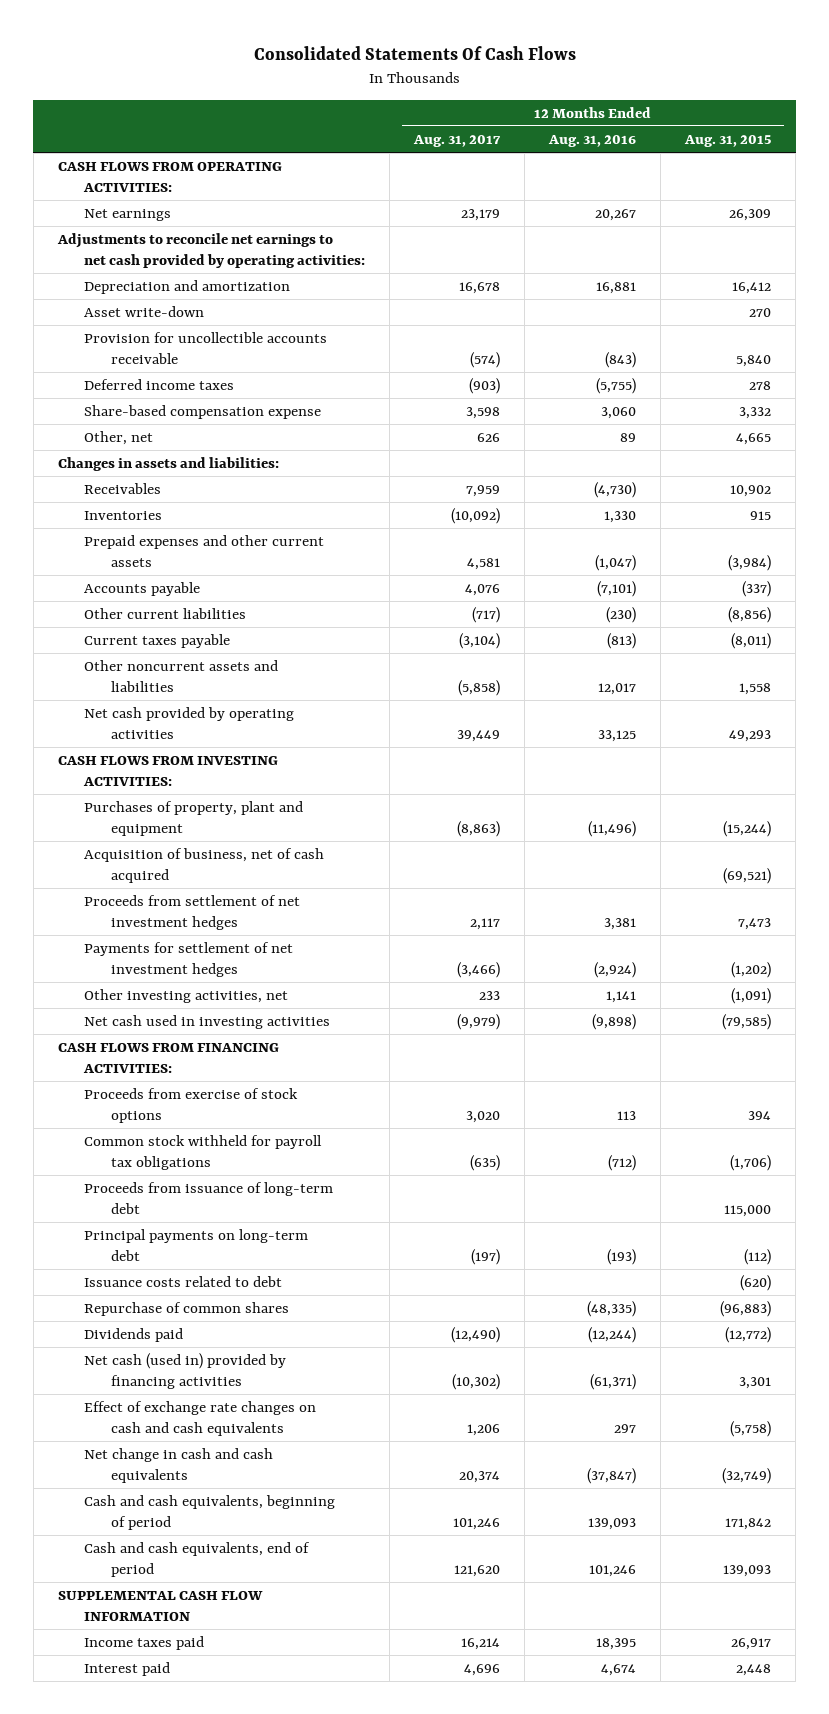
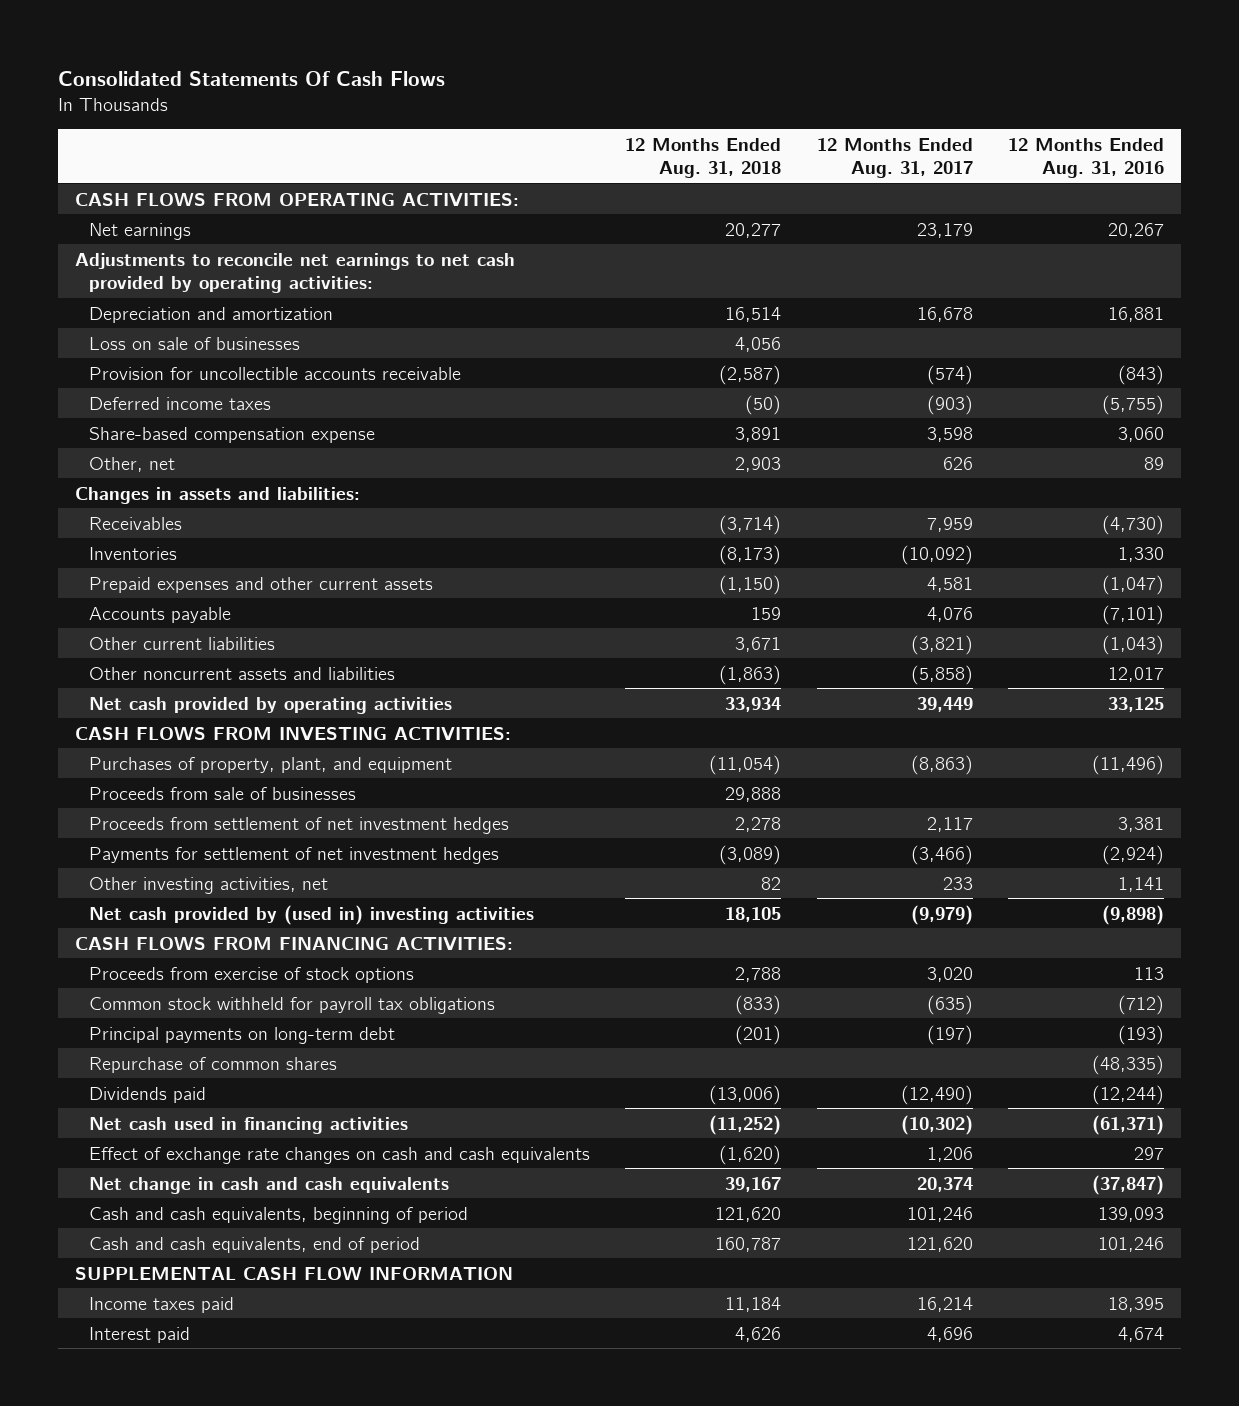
[684,134,772,147] Aug. 31, 2015 -> none
none -> [625,137,782,178] 12 Months Ended Aug. 31, 2018
[84,305,205,317] Asset write-down -> none
none -> [89,336,301,350] Loss on sale of businesses
[84,633,231,648] Current taxes payable -> none
[472,606,501,623] (717) -> [910,634,973,655] (3,821)
[606,606,637,623] (230) -> [1101,634,1164,655] (1,043)
[84,847,325,883] Acquisition of business, net of cash acquired -> none
[84,800,304,836] Purchases of property, plant and equipment -> [89,756,453,773] Purchases of property, plant, and equipment
none -> [89,786,357,800] Proceeds from sale of businesses
[84,1014,331,1029] Net cash used in investing activities -> [89,904,535,925] Net cash provided by (used in) investing activities
[84,1181,334,1214] Proceeds from issuance of long-term debt -> none
[84,1275,283,1287] Issuance costs related to debt -> none
[84,1352,287,1389] Net cash (used in) provided by financing activities -> [89,1116,409,1134] Net cash used in financing activities

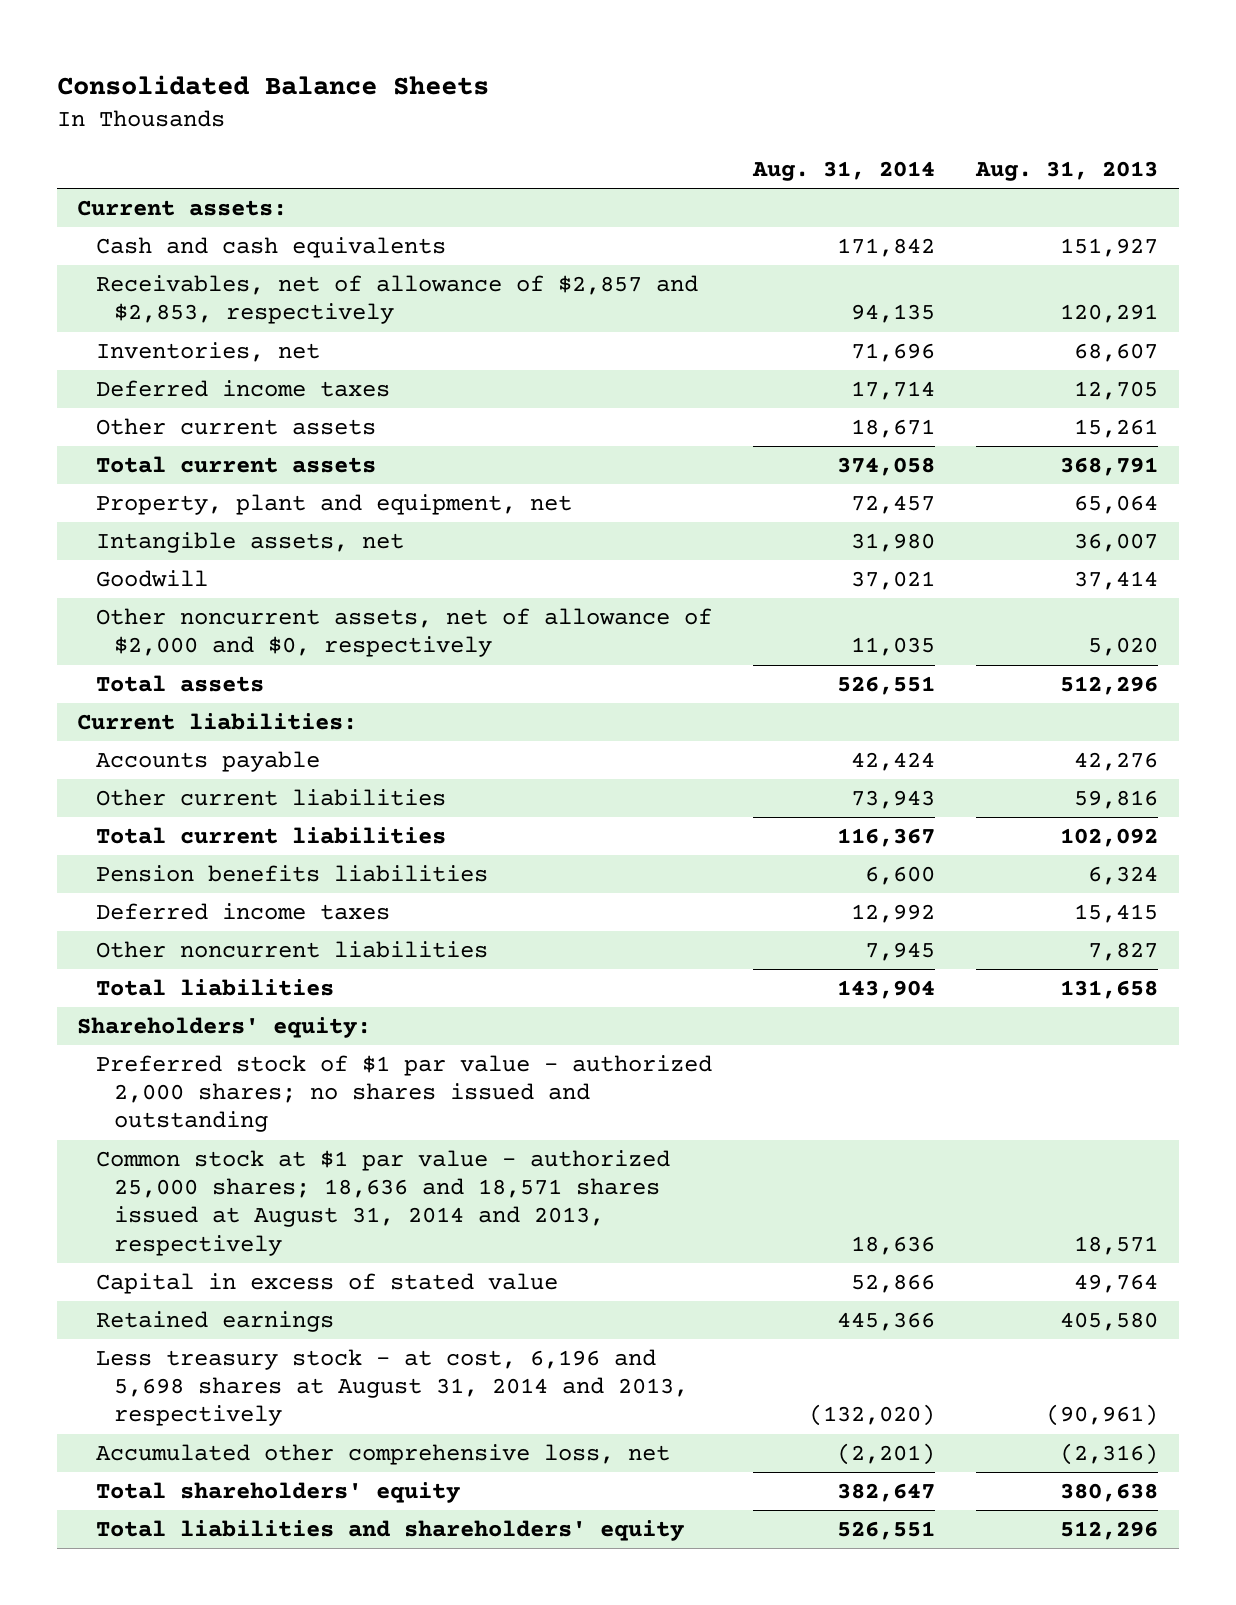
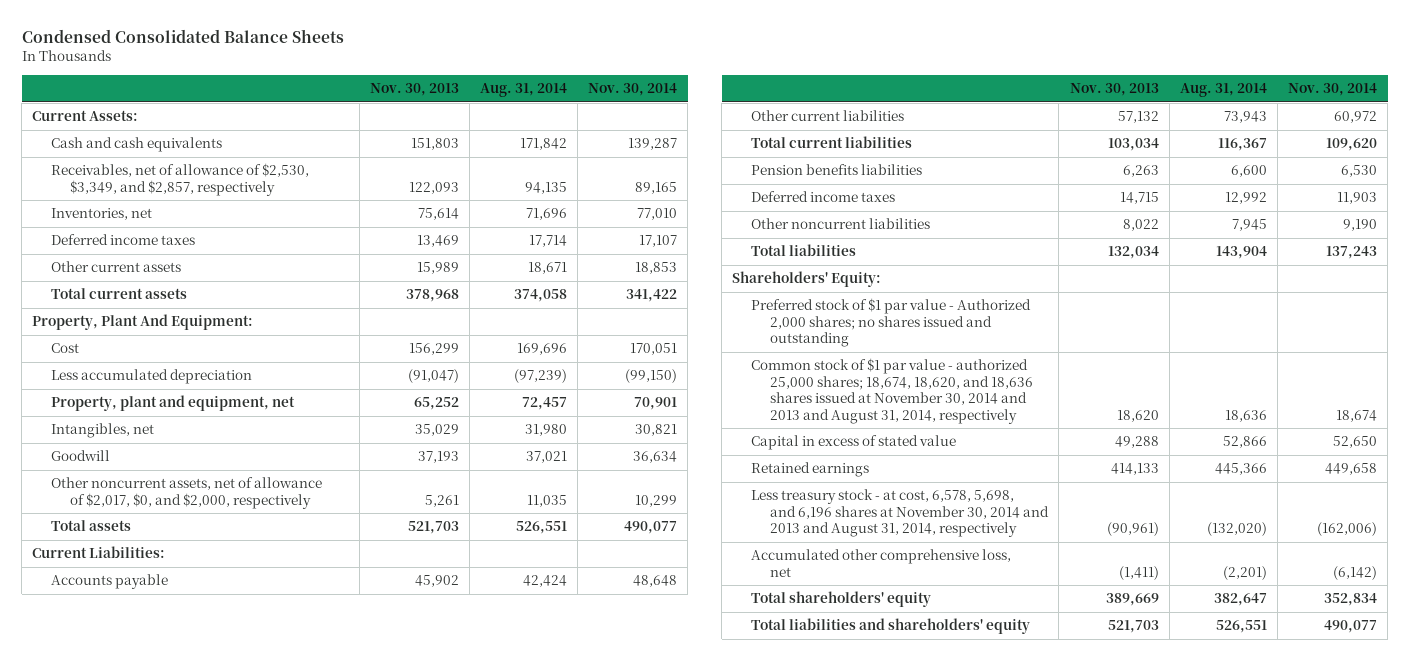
[56,74,489,95] Consolidated Balance Sheets -> [21,28,344,43] Condensed Consolidated Balance Sheets
[975,160,1159,181] Aug. 31, 2013 -> none
none -> [369,83,459,97] Nov. 30, 2013
none -> [588,83,678,97] Nov. 30, 2014
[77,200,288,217] Current assets: -> [32,110,139,122] Current Assets:
[95,275,698,325] Receivables, net of allowance of $2,857 and $2,853, respectively -> [51,163,310,196] Receivables, net of allowance of $2,530, $3,349, and $2,857, respectively
none -> [32,314,254,331] Property, Plant And Equipment:
none -> [51,343,80,354] Cost
none -> [51,369,253,385] Less accumulated depreciation
[95,532,404,554] Intangible assets, net -> [51,423,155,439] Intangibles, net
[95,608,712,658] Other noncurrent assets, net of allowance of $2,000 and $0, respectively -> [51,477,323,509] Other noncurrent assets, net of allowance of $2,017, $0, and $2,000, respectively
[77,713,358,731] Current liabilities: -> [32,546,166,559] Current Liabilities:
[77,1017,372,1039] Shareholders' equity: -> [732,271,882,288] Shareholders' Equity:
[95,1055,712,1133] Preferred stock of $1 par value - authorized 2,000 shares; no shares issued and outstanding -> [751,298,1032,348] Preferred stock of $1 par value - Authorized 2,000 shares; no shares issued and outstanding
[95,1150,670,1256] Common stock at $1 par value - authorized 25,000 shares; 18,636 and 18,571 shares issued at August 31, 2014 and 2013, respectively -> [751,358,1034,424] Common stock of $1 par value - authorized 25,000 shares; 18,674, 18,620, and 18,636 shares issued at November 30, 2014 and 2013 and August 31, 2014, respectively
[95,1349,689,1427] Less treasury stock - at cost, 6,196 and 5,698 shares at August 31, 2014 and 2013, respectively -> [751,489,1050,538] Less treasury stock - at cost, 6,578, 5,698, and 6,196 shares at November 30, 2014 and 2013 and August 31, 2014, respectively

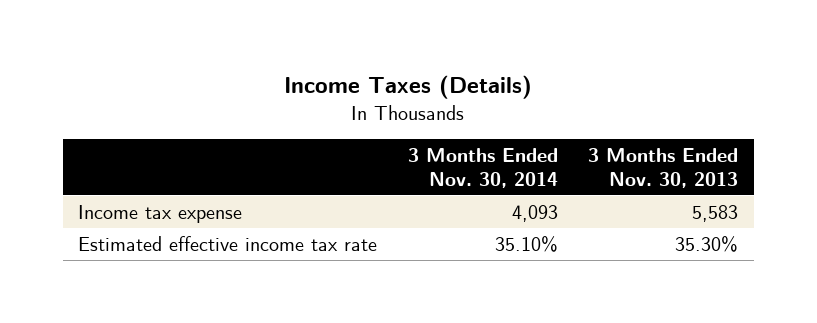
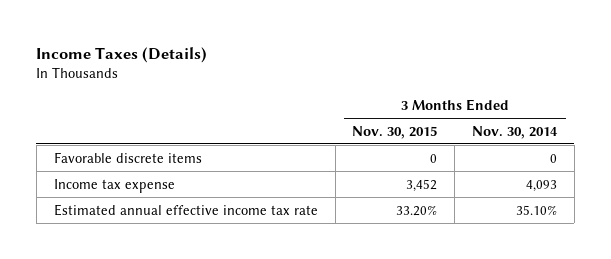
[588,147,739,188] 3 Months Ended Nov. 30, 2013 -> none
none -> [352,125,438,139] Nov. 30, 2015
none -> [53,151,202,163] Favorable discrete items
[78,235,378,251] Estimated effective income tax rate -> [53,203,318,216] Estimated annual effective income tax rate

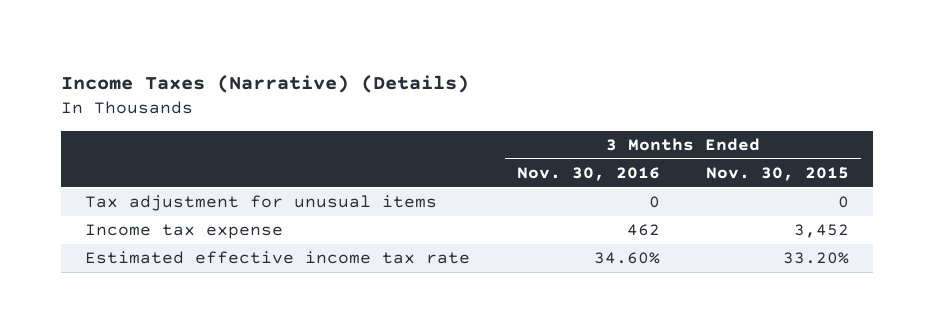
[36,46,208,63] Income Taxes (Details) -> [61,74,470,93] Income Taxes (Narrative) (Details)
[472,125,559,139] Nov. 30, 2014 -> none
none -> [516,167,660,182] Nov. 30, 2016
[53,151,202,163] Favorable discrete items -> [84,195,437,212] Tax adjustment for unusual items
[53,203,318,216] Estimated annual effective income tax rate -> [84,251,470,265] Estimated effective income tax rate

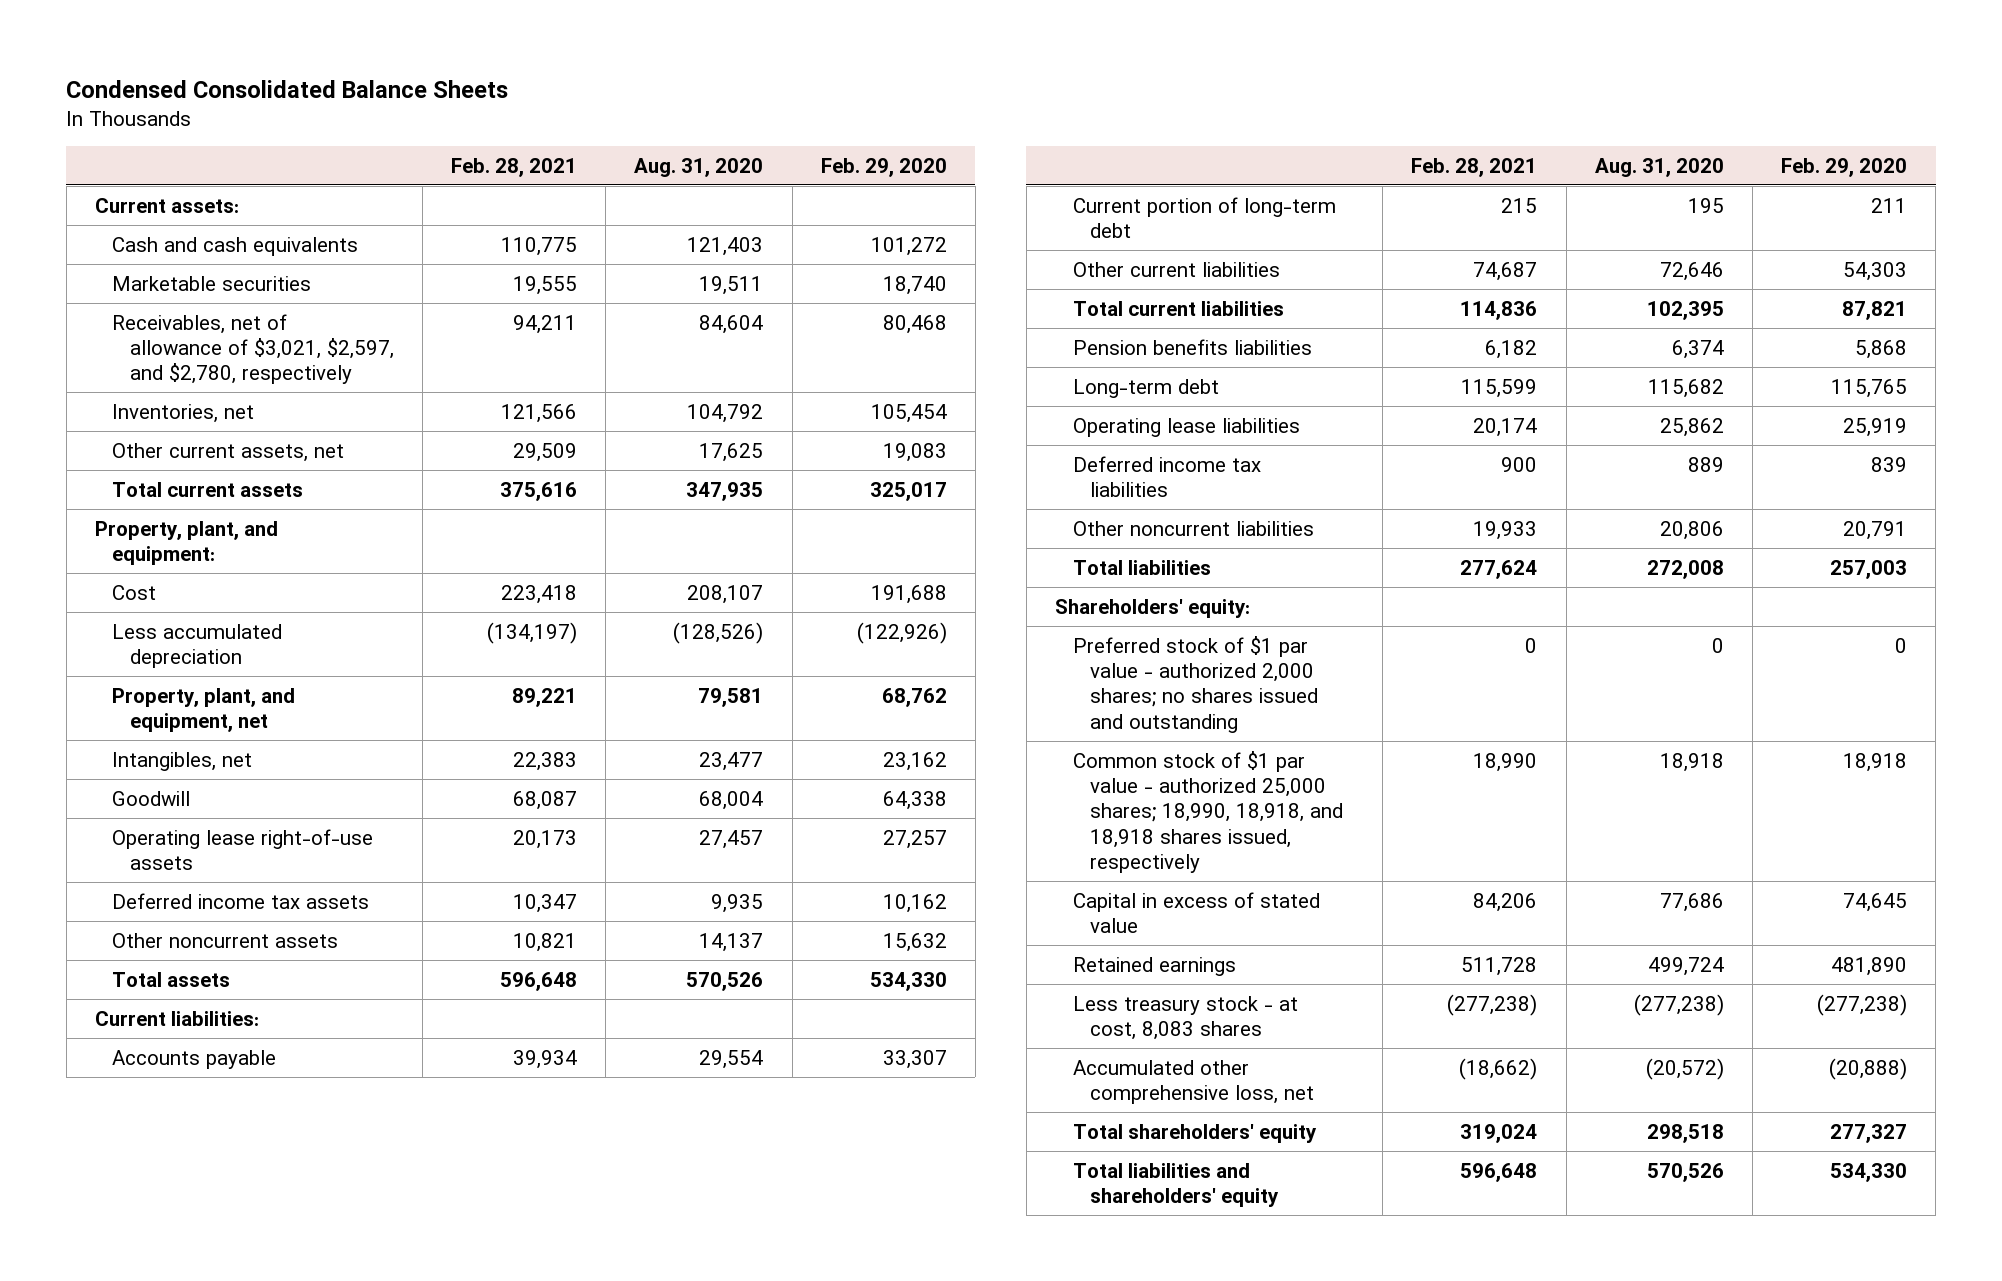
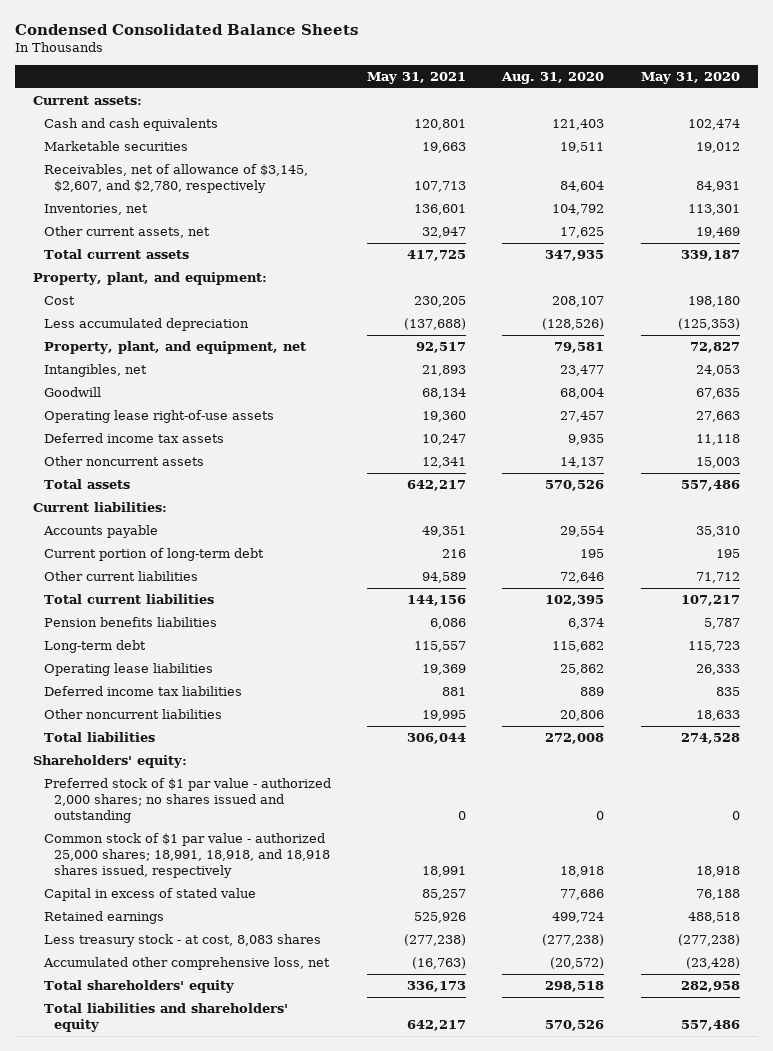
[451,157,578,177] Feb. 28, 2021 -> none
[820,157,947,177] Feb. 29, 2020 -> none
none -> [367,71,467,84] May 31, 2021
none -> [640,71,740,84] May 31, 2020
[112,313,394,385] Receivables, net of allowance of $3,021, $2,597, and $2,780, respectively -> [43,164,308,194] Receivables, net of allowance of $3,145, $2,607, and $2,780, respectively
[1072,750,1344,874] Common stock of $1 par value - authorized 25,000 shares; 18,990, 18,918, and 18,918 shares issued, respectively -> [43,833,331,878] Common stock of $1 par value - authorized 25,000 shares; 18,991, 18,918, and 18,918 shares issued, respectively

